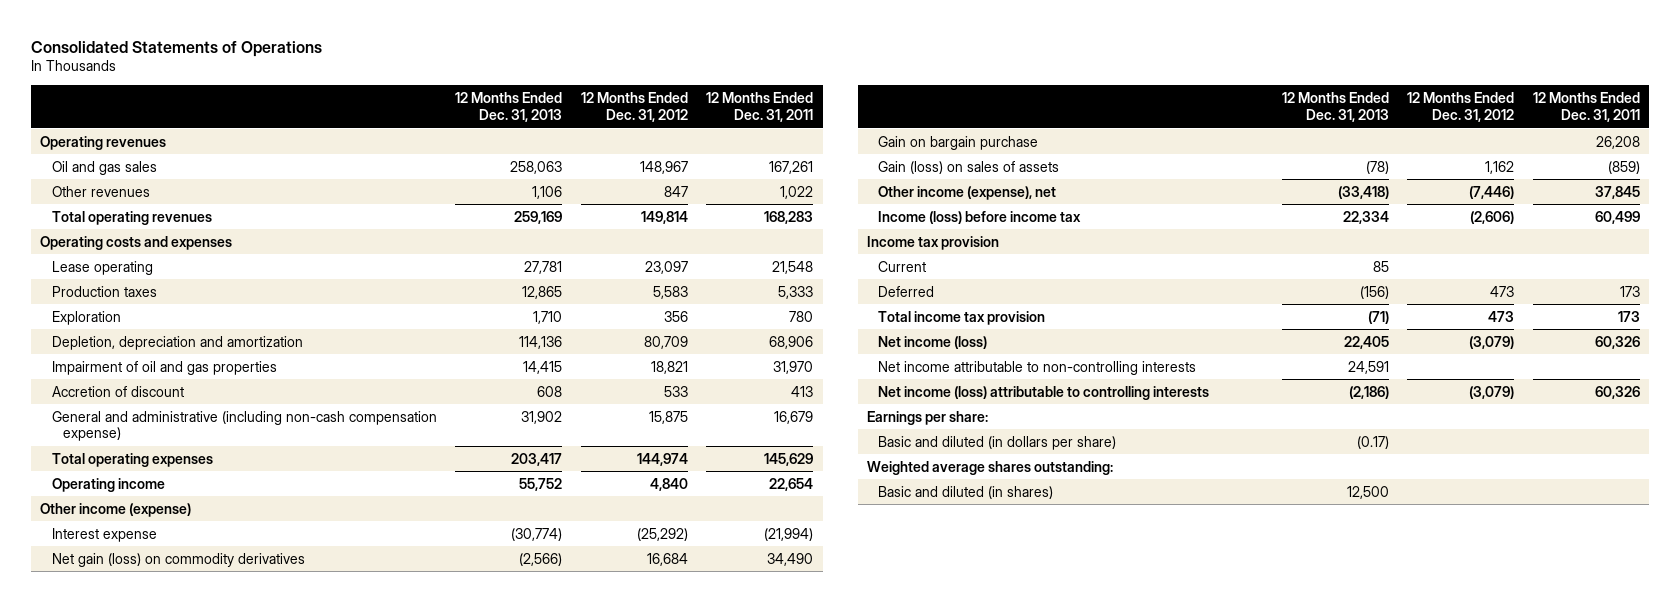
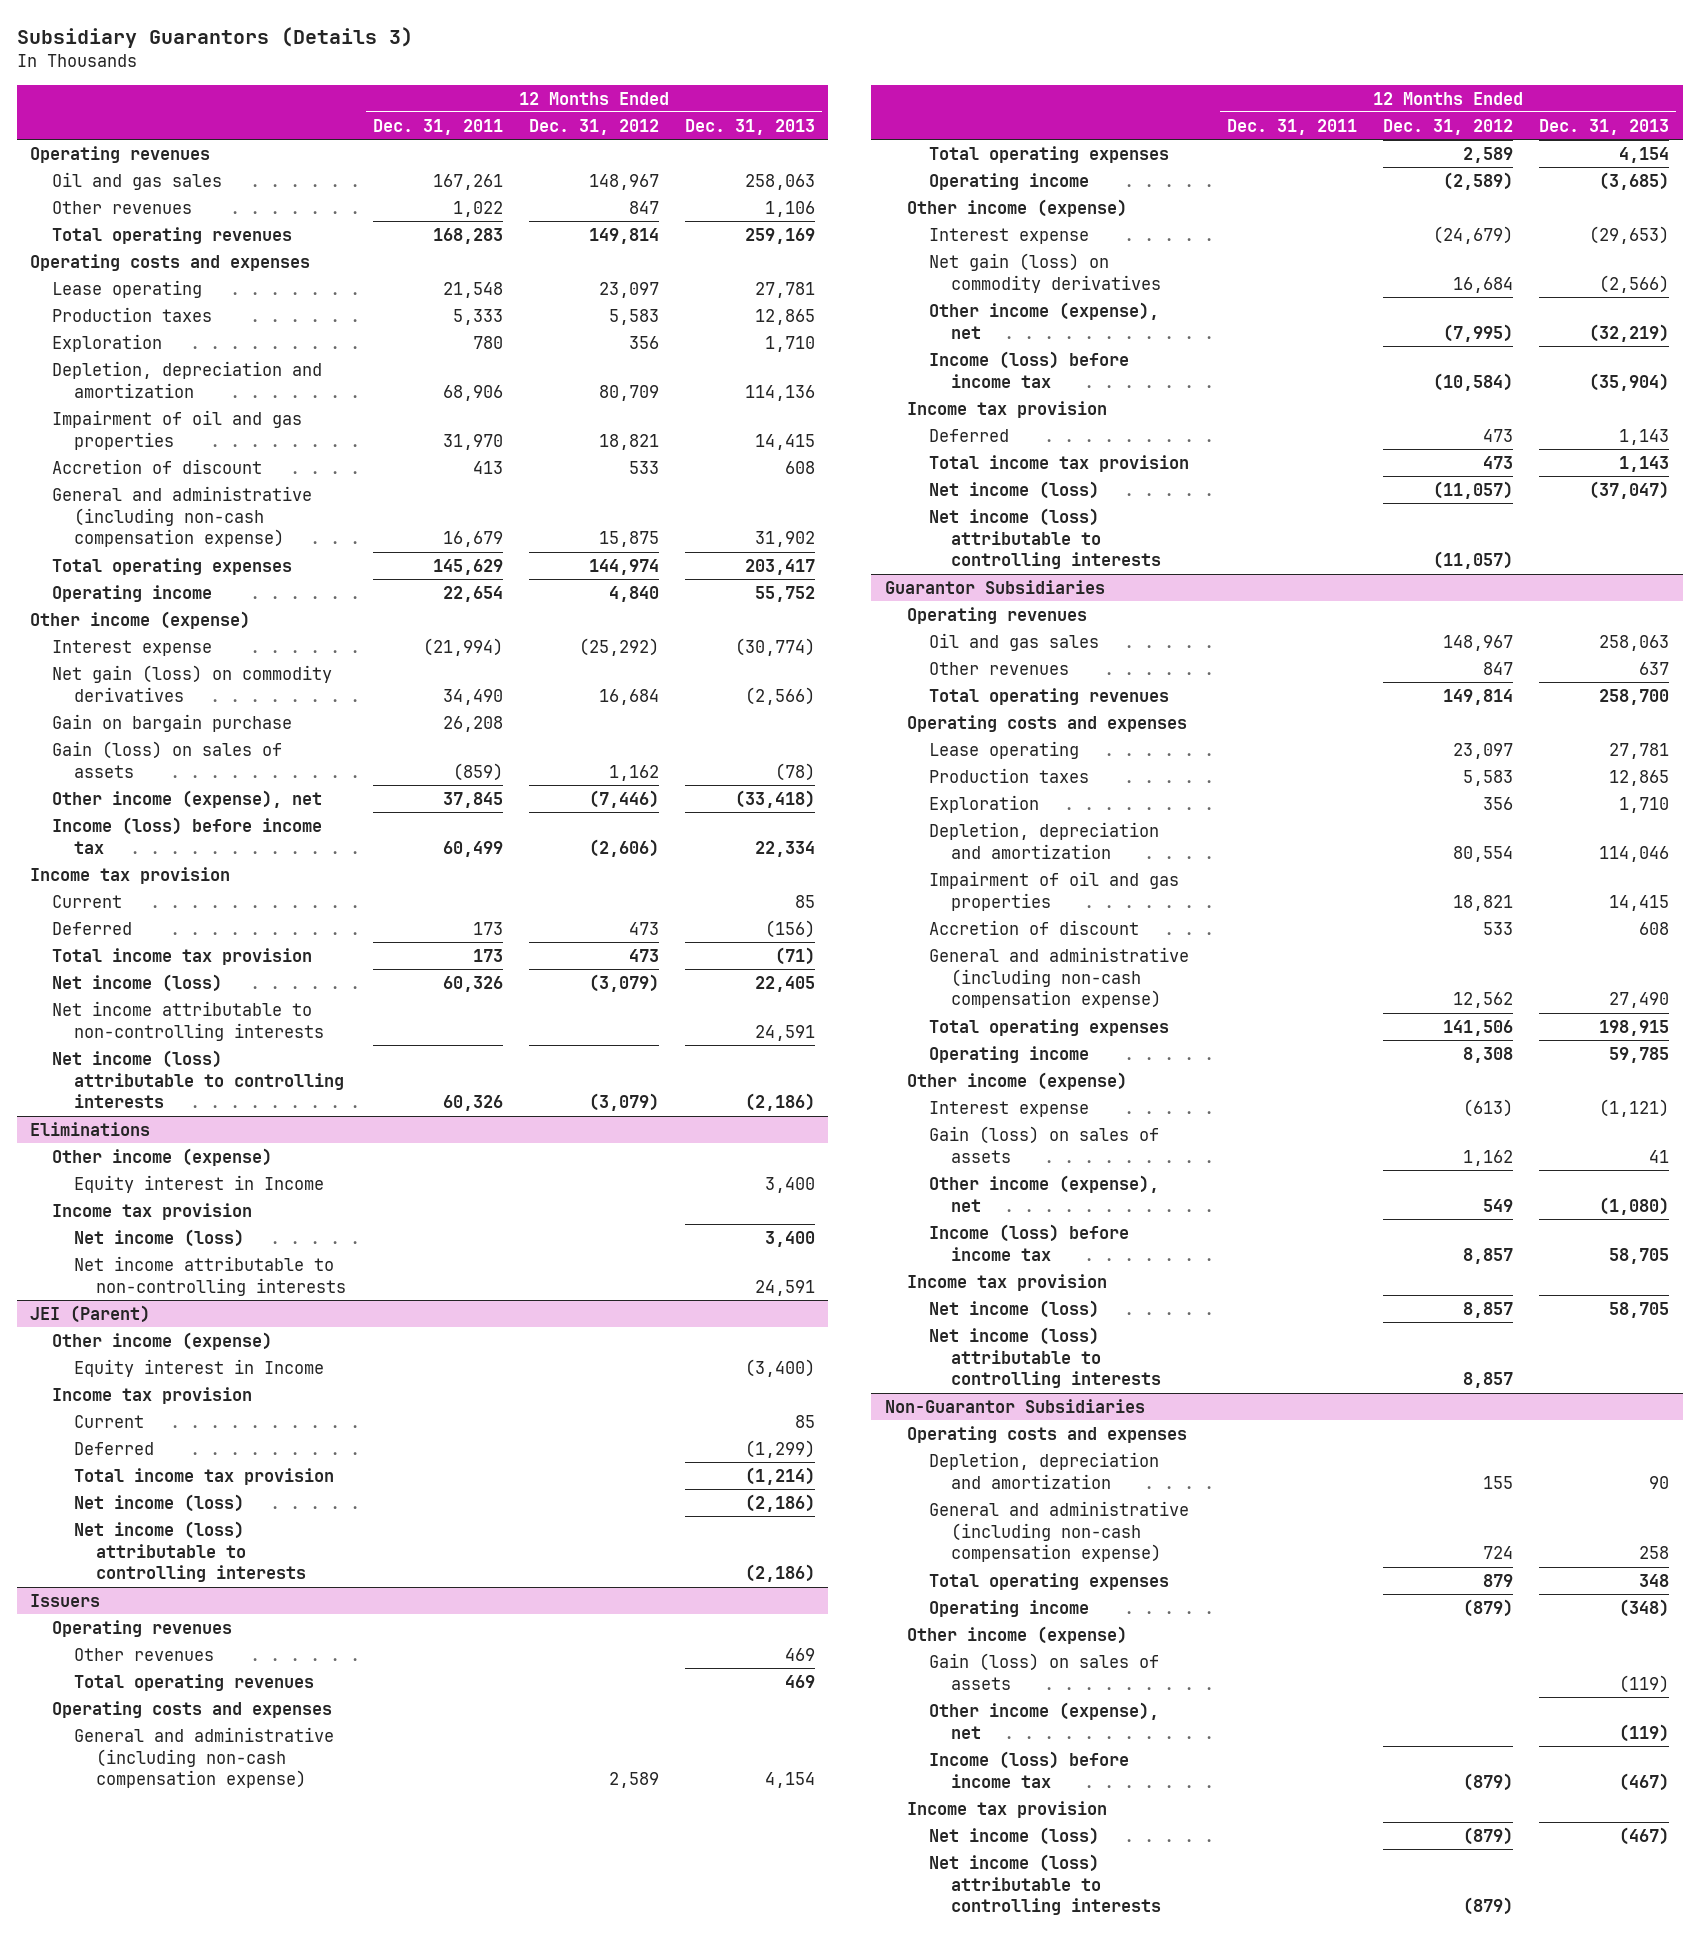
[31,40,323,57] Consolidated Statements of Operations -> [17,27,414,49] Subsidiary Guarantors (Details 3)
[866,410,988,425] Earnings per share: -> none
[878,435,1117,450] Basic and diluted (in dollars per share) -> none
[866,460,1113,475] Weighted average shares outstanding: -> none
[878,485,1054,499] Basic and diluted (in shares) -> none
none -> [30,1122,151,1137] Eliminations
none -> [52,1148,273,1167] Other income (expense)
none -> [74,1175,325,1194] Equity interest in Income
none -> [52,1203,253,1221] Income tax provision
none -> [74,1229,245,1248] Net income (loss)
none -> [74,1256,347,1296] Net income attributable to non-controlling interests
none -> [30,1305,151,1324] JEI (Parent)
none -> [52,1332,273,1351] Other income (expense)
none -> [74,1359,325,1378] Equity interest in Income
none -> [52,1387,253,1405] Income tax provision
none -> [74,1415,145,1429] Current
none -> [74,1442,155,1456] Deferred
none -> [74,1468,335,1486] Total income tax provision
none -> [74,1494,245,1513] Net income (loss)
none -> [74,1521,307,1583] Net income (loss) attributable to controlling interests
none -> [30,1594,101,1608] Issuers
none -> [52,1620,233,1638] Operating revenues
none -> [74,1648,215,1662] Other revenues
none -> [74,1674,315,1692] Total operating revenues
none -> [52,1701,333,1719] Operating costs and expenses
none -> [74,1727,335,1789] General and administrative (including non-cash compensation expense)
none -> [928,146,1169,164] Total operating expenses
none -> [928,173,1089,191] Operating income
none -> [906,199,1127,218] Other income (expense)
none -> [928,228,1089,245] Interest expense
none -> [928,253,1161,293] Net gain (loss) on commodity derivatives
none -> [928,302,1159,339] Other income (expense), net
none -> [928,351,1129,388] Income (loss) before income tax
none -> [906,401,1107,419] Income tax provision
none -> [928,429,1009,443] Deferred
none -> [928,455,1189,473] Total income tax provision
none -> [928,481,1099,500] Net income (loss)
none -> [928,508,1161,570] Net income (loss) attributable to controlling interests
none -> [884,580,1105,595] Guarantor Subsidiaries
none -> [906,607,1087,625] Operating revenues
none -> [928,633,1099,652] Oil and gas sales
none -> [928,662,1069,676] Other revenues
none -> [928,688,1169,706] Total operating revenues
none -> [906,715,1187,733] Operating costs and expenses
none -> [928,741,1079,760] Lease operating
none -> [928,768,1089,784] Production taxes
none -> [928,795,1039,814] Exploration
none -> [928,822,1159,859] Depletion, depreciation and amortization
none -> [928,871,1179,911] Impairment of oil and gas properties
none -> [928,920,1139,936] Accretion of discount
none -> [928,947,1189,1009] General and administrative (including non-cash compensation expense)
none -> [928,1019,1169,1037] Total operating expenses
none -> [928,1046,1089,1064] Operating income
none -> [906,1072,1127,1091] Other income (expense)
none -> [928,1101,1089,1118] Interest expense
none -> [928,1126,1159,1163] Gain (loss) on sales of assets
none -> [928,1175,1159,1212] Other income (expense), net
none -> [928,1224,1129,1261] Income (loss) before income tax
none -> [906,1274,1107,1292] Income tax provision
none -> [928,1300,1099,1319] Net income (loss)
none -> [928,1327,1161,1389] Net income (loss) attributable to controlling interests
none -> [884,1399,1145,1414] Non-Guarantor Subsidiaries
none -> [906,1426,1187,1444] Operating costs and expenses
none -> [928,1452,1159,1489] Depletion, depreciation and amortization
none -> [928,1501,1189,1563] General and administrative (including non-cash compensation expense)
none -> [928,1573,1169,1591] Total operating expenses
none -> [928,1600,1089,1618] Operating income
none -> [906,1626,1127,1645] Other income (expense)
none -> [928,1653,1159,1690] Gain (loss) on sales of assets
none -> [928,1702,1159,1739] Other income (expense), net
none -> [928,1751,1129,1788] Income (loss) before income tax
none -> [906,1801,1107,1819] Income tax provision
none -> [928,1827,1099,1846] Net income (loss)
none -> [928,1854,1161,1916] Net income (loss) attributable to controlling interests

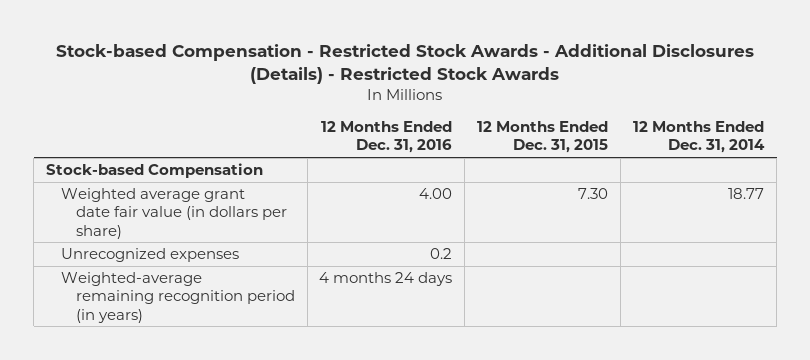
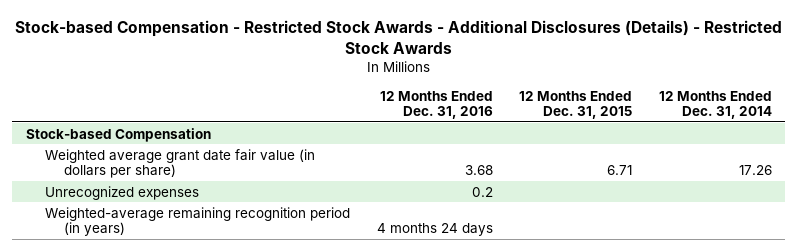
[419,188,453,200] 4.00 -> [464,164,493,175] 3.68
[578,188,609,200] 7.30 -> [607,164,633,175] 6.71
[728,188,765,200] 18.77 -> [739,164,773,175] 17.26

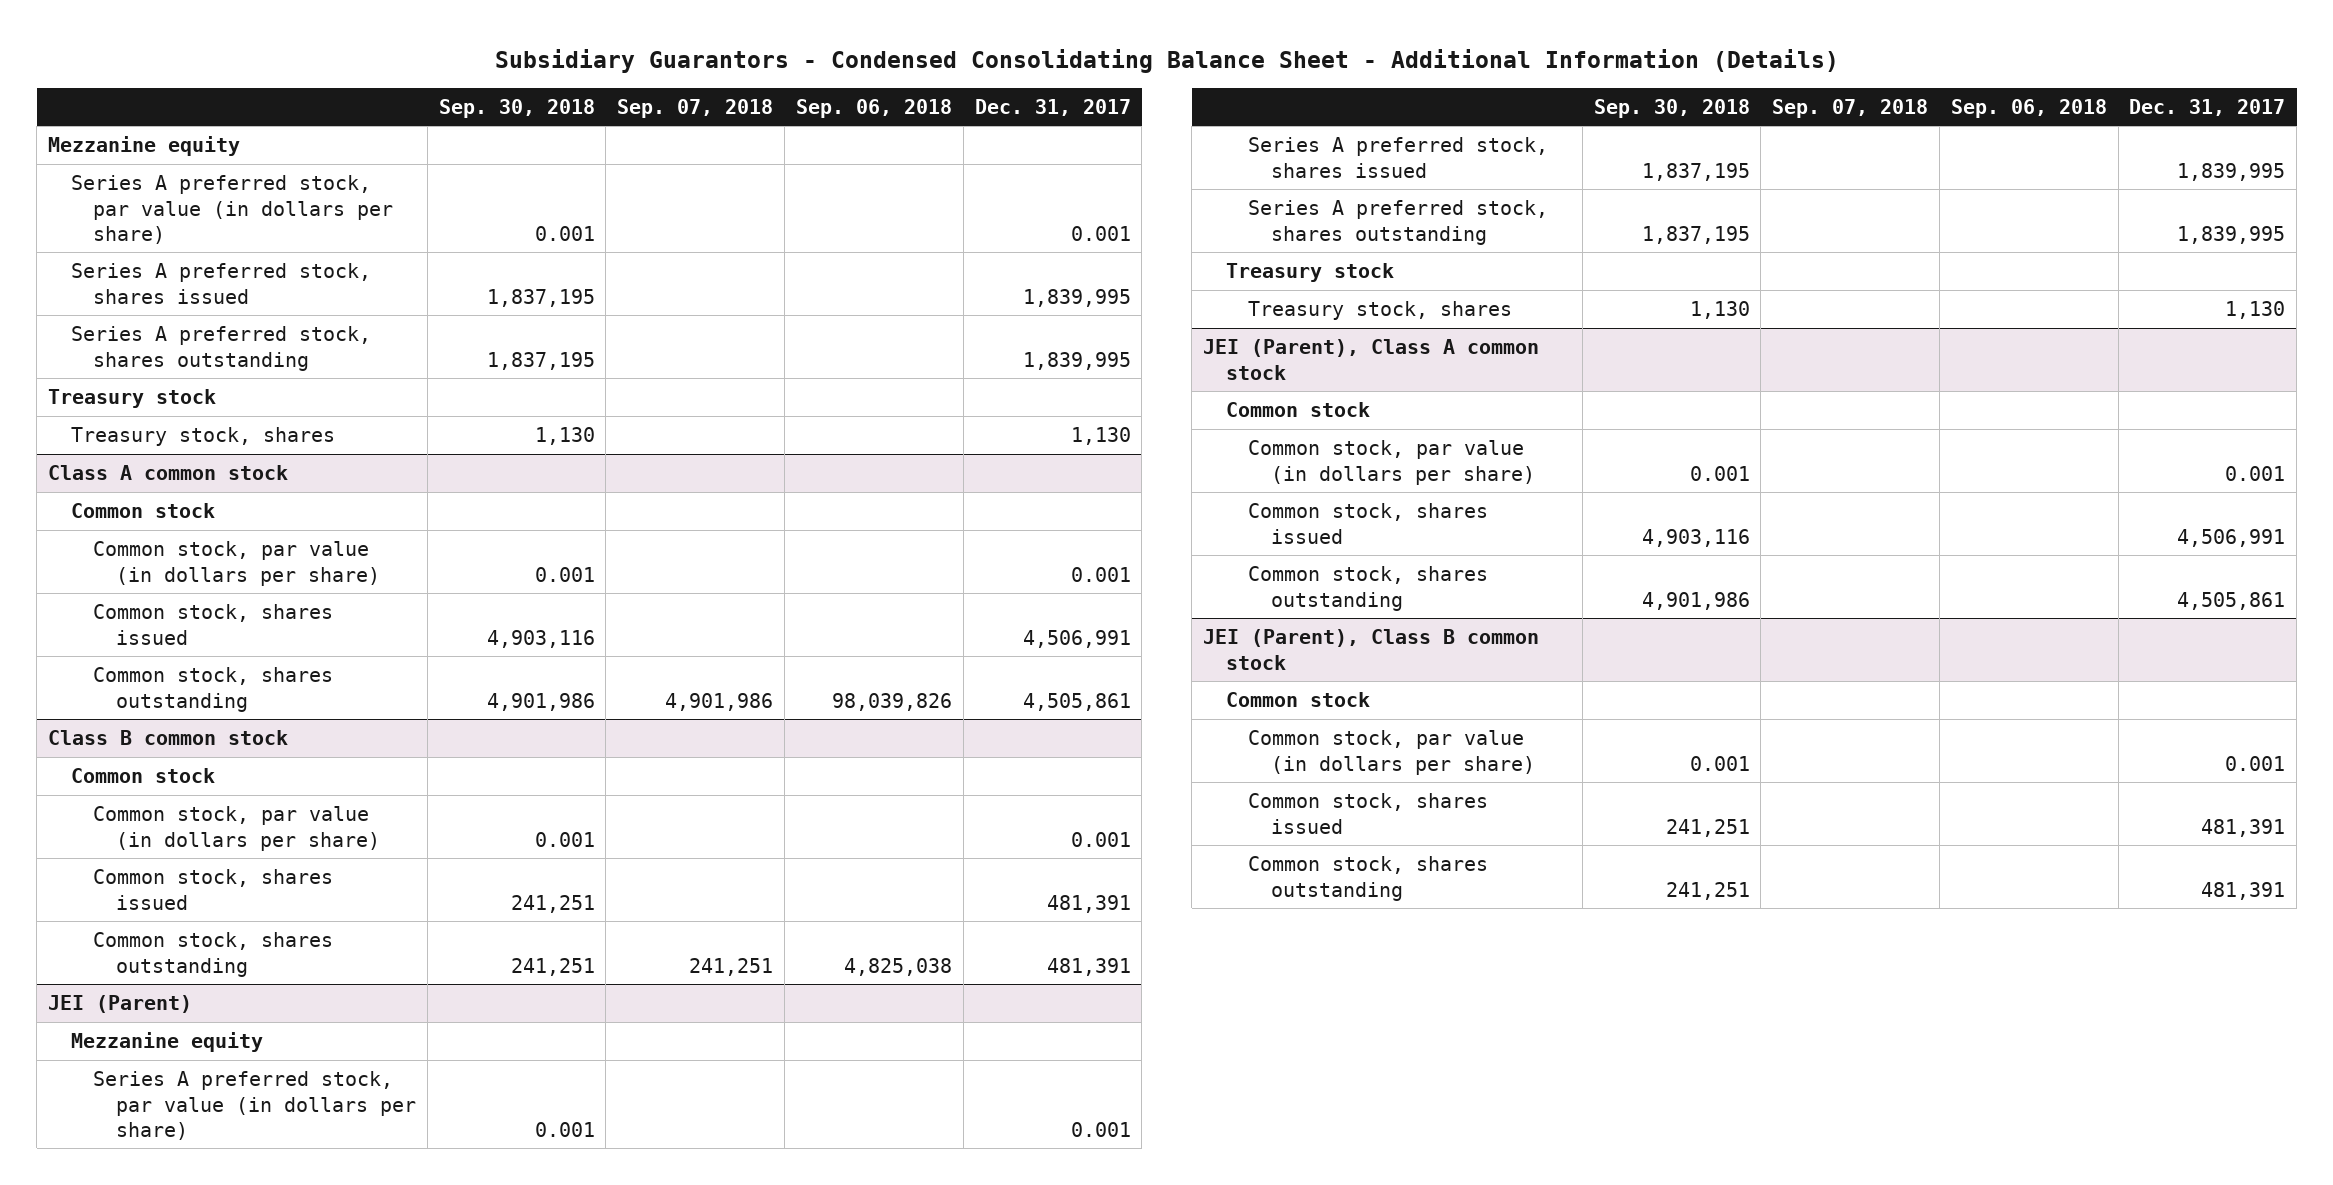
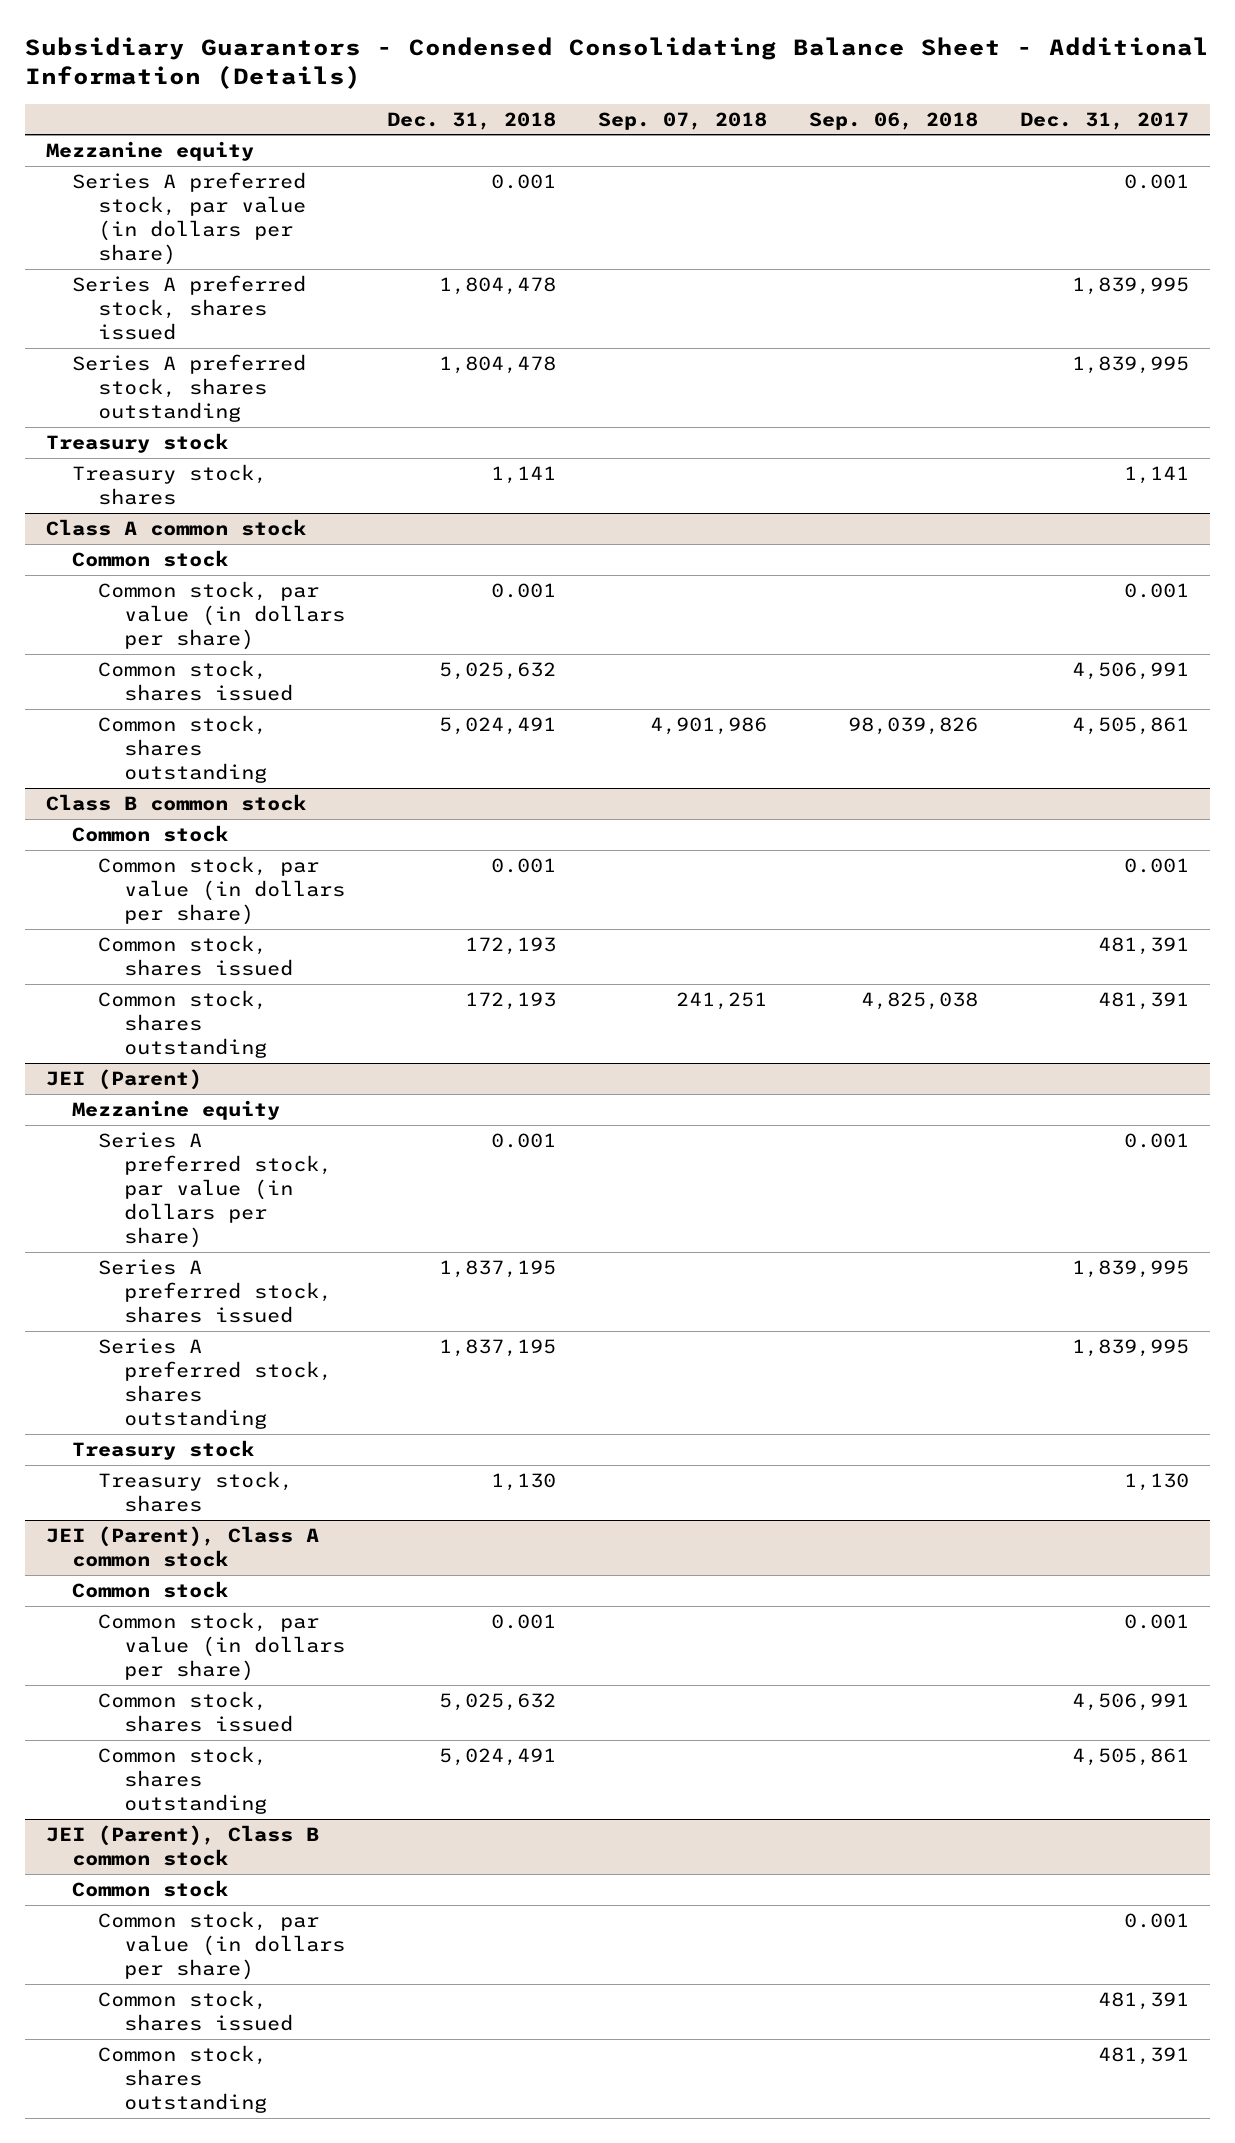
[438,98,595,118] Sep. 30, 2018 -> none
none -> [387,111,557,130] Dec. 31, 2018
[1070,427,1131,446] 1,130 -> [1124,466,1190,485] 1,141

